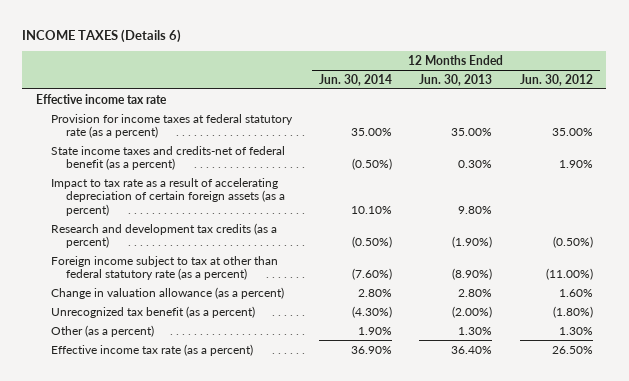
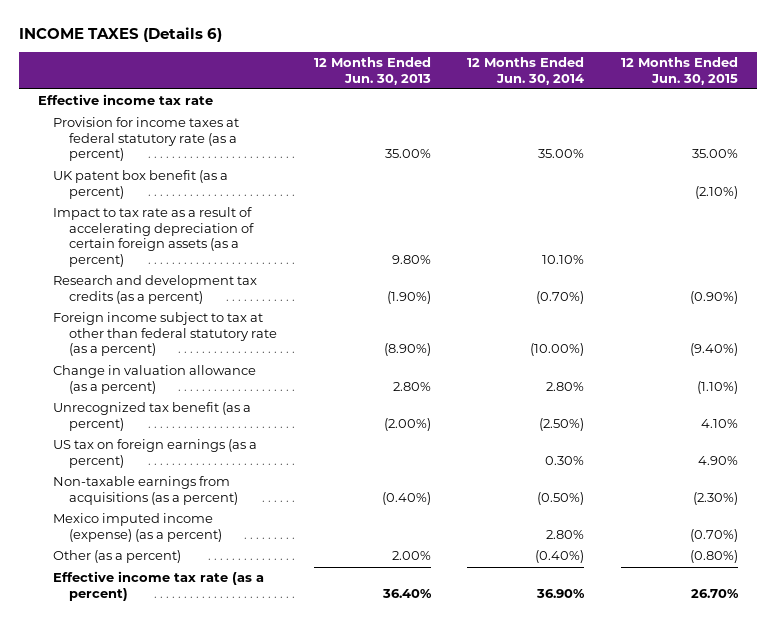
[519,73,593,86] Jun. 30, 2012 -> none
none -> [621,57,739,85] 12 Months Ended Jun. 30, 2015
[50,145,285,171] State income taxes and credits-net of federal benefit (as a percent) -> none
none -> [53,170,229,199] UK patent box benefit (as a percent)
[352,236,393,249] (0.50%) -> [536,290,585,304] (0.70%)
[352,268,393,281] (7.60%) -> [530,343,585,357] (10.00%)
[352,305,393,318] (4.30%) -> [539,417,585,431] (2.50%)
none -> [53,439,258,468] US tax on foreign earnings (as a percent)
none -> [53,476,238,505] Non-taxable earnings from acquisitions (as a percent)
none -> [53,513,222,542] Mexico imputed income (expense) (as a percent)
[358,326,393,335] 1.90% -> [535,550,585,564] (0.40%)
[458,326,493,335] 1.30% -> [391,551,431,561] 2.00%

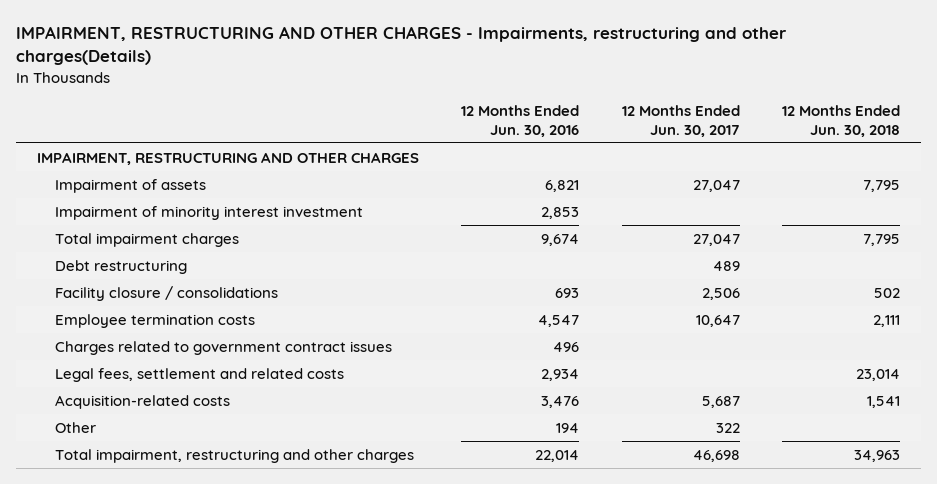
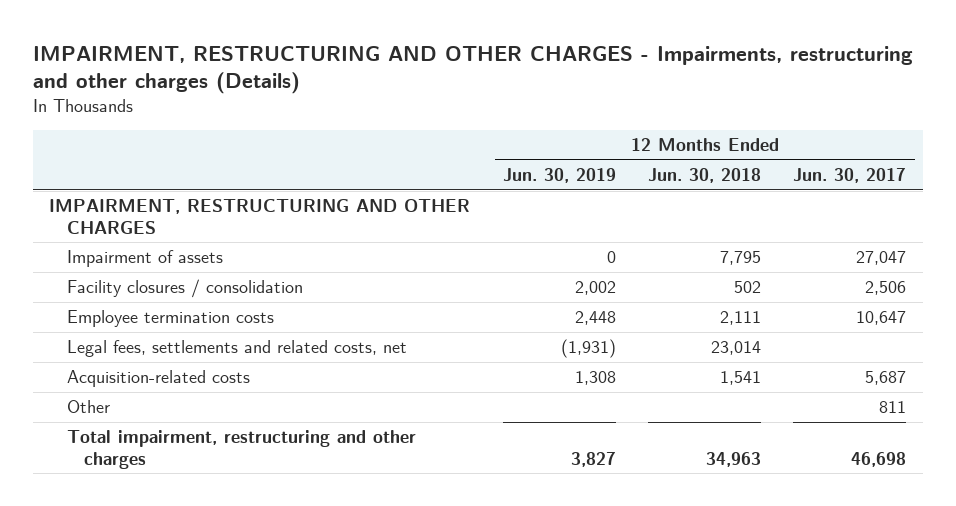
[15,26,787,66] IMPAIRMENT, RESTRUCTURING AND OTHER CHARGES - Impairments, restructuring and other charges(Details) -> [33,45,914,95] IMPAIRMENT, RESTRUCTURING AND OTHER CHARGES - Impairments, restructuring and other charges (Details)
[461,105,580,137] 12 Months Ended Jun. 30, 2016 -> none
none -> [502,167,616,183] Jun. 30, 2019
[55,205,364,220] Impairment of minority interest investment -> none
[55,232,240,247] Total impairment charges -> none
[55,259,188,274] Debt restructuring -> none
[55,285,279,301] Facility closure / consolidations -> [66,279,303,299] Facility closures / consolidation
[55,340,393,355] Charges related to government contract issues -> none
[55,367,345,382] Legal fees, settlement and related costs -> [66,340,407,358] Legal fees, settlements and related costs, net
[715,422,740,433] 322 -> [879,401,907,414] 811

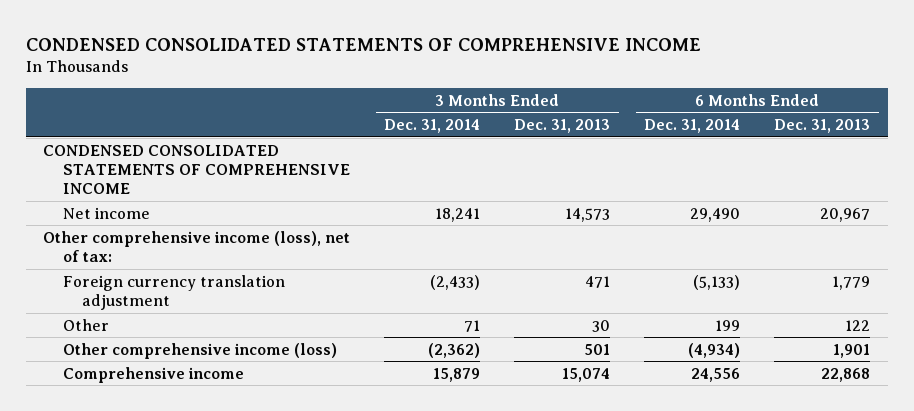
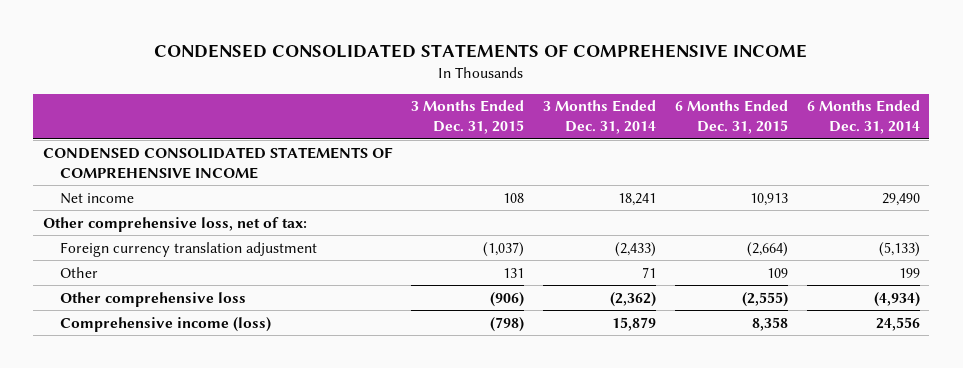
[514,119,611,134] Dec. 31, 2013 -> none
[774,119,871,134] Dec. 31, 2013 -> none
none -> [411,100,525,135] 3 Months Ended Dec. 31, 2015
none -> [675,100,789,135] 6 Months Ended Dec. 31, 2015
[43,230,351,262] Other comprehensive income (loss), net of tax: -> [42,216,307,232] Other comprehensive loss, net of tax:
[62,342,337,359] Other comprehensive income (loss) -> [60,291,247,307] Other comprehensive loss
[62,366,244,383] Comprehensive income -> [60,316,272,332] Comprehensive income (loss)

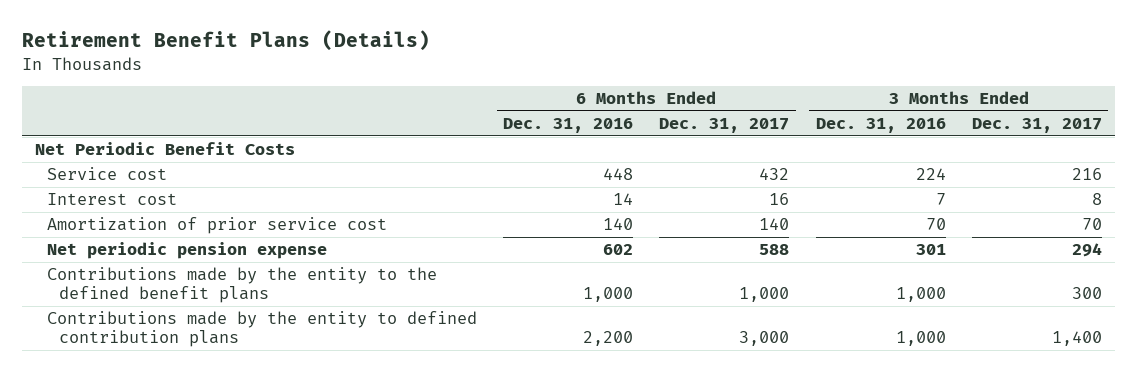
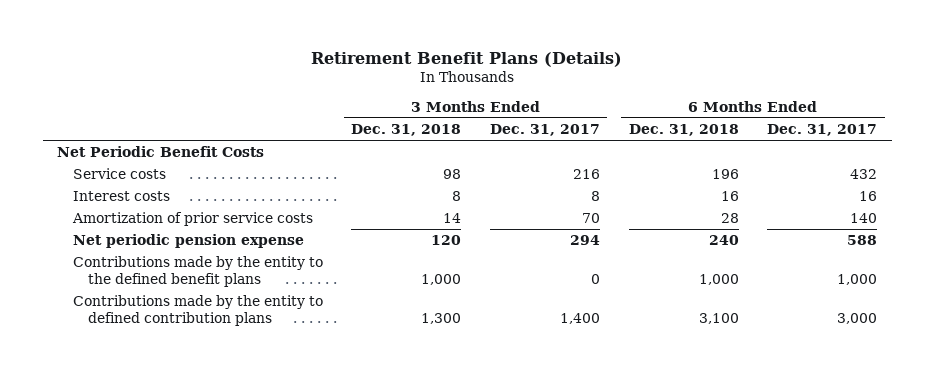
[503,118,634,134] Dec. 31, 2016 -> none
[815,118,946,134] Dec. 31, 2016 -> none
none -> [351,124,462,137] Dec. 31, 2018
none -> [628,124,739,137] Dec. 31, 2018
[47,167,168,181] Service cost -> [72,168,166,180] Service costs
[47,193,178,206] Interest cost -> [72,191,170,202] Interest costs
[47,217,388,235] Amortization of prior service cost -> [71,212,313,227] Amortization of prior service costs
[1071,287,1102,300] 300 -> [590,273,600,284] 0

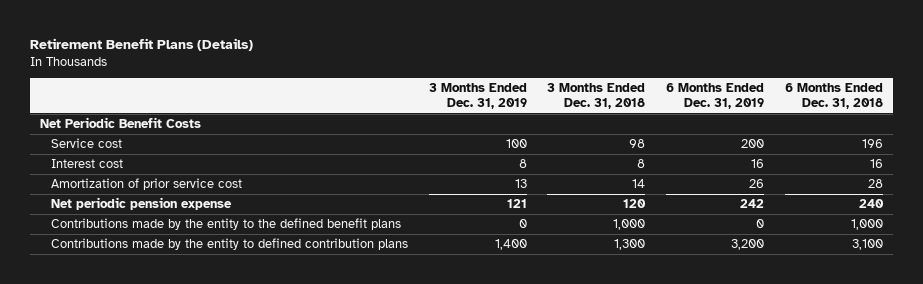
[489,124,600,137] Dec. 31, 2017 -> none
[767,124,878,137] Dec. 31, 2017 -> none
none -> [428,82,527,109] 3 Months Ended Dec. 31, 2019
none -> [666,82,765,109] 6 Months Ended Dec. 31, 2019
[72,168,166,180] Service costs -> [50,137,122,148] Service cost
[72,191,170,202] Interest costs -> [50,158,123,168] Interest cost
[71,212,313,227] Amortization of prior service costs -> [50,177,242,190] Amortization of prior service cost

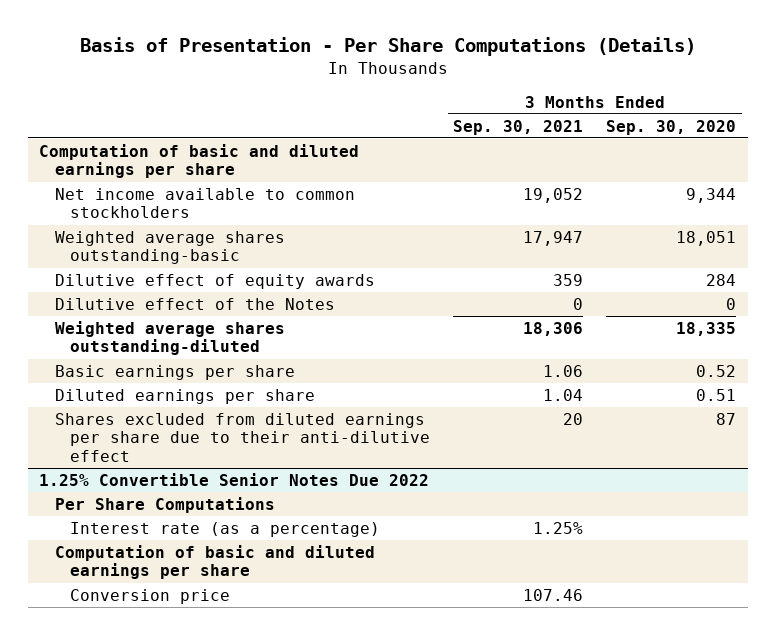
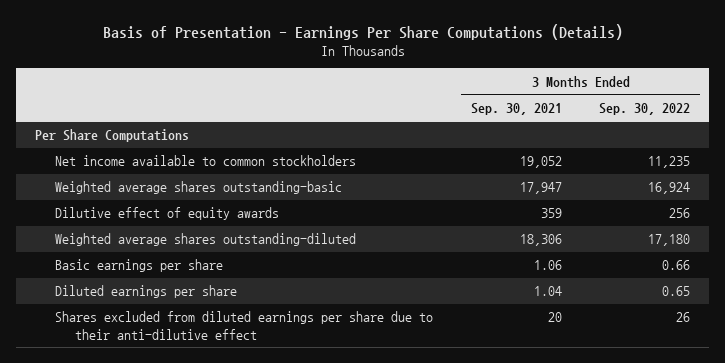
[79,37,696,57] Basis of Presentation - Per Share Computations (Details) -> [102,24,623,41] Basis of Presentation - Earnings Per Share Computations (Details)
[606,119,737,135] Sep. 30, 2020 -> none
none -> [599,103,691,116] Sep. 30, 2022
[39,143,360,179] Computation of basic and diluted earnings per share -> none
none -> [35,129,190,143] Per Share Computations
[54,297,335,310] Dilutive effect of the Notes -> none
[39,472,430,486] 1.25% Convertible Senior Notes Due 2022 -> none
[54,496,275,513] Per Share Computations -> none
[70,521,381,537] Interest rate (as a percentage) -> none
[54,544,375,580] Computation of basic and diluted earnings per share -> none
[70,588,231,604] Conversion price -> none

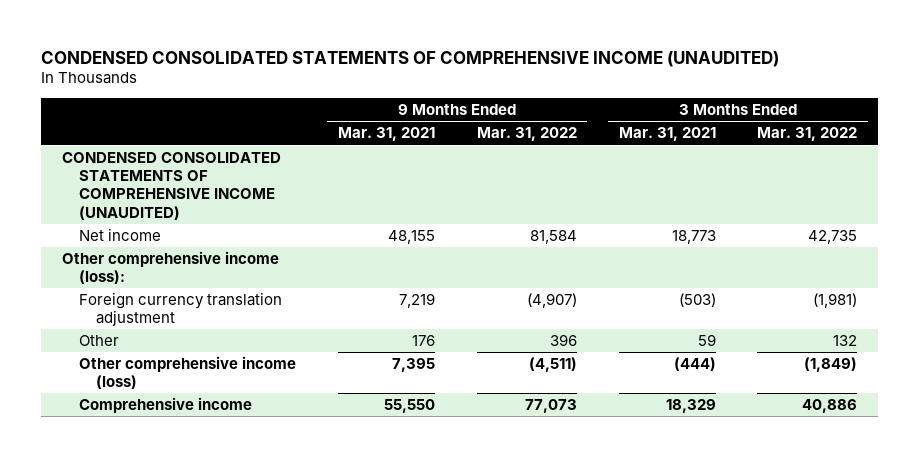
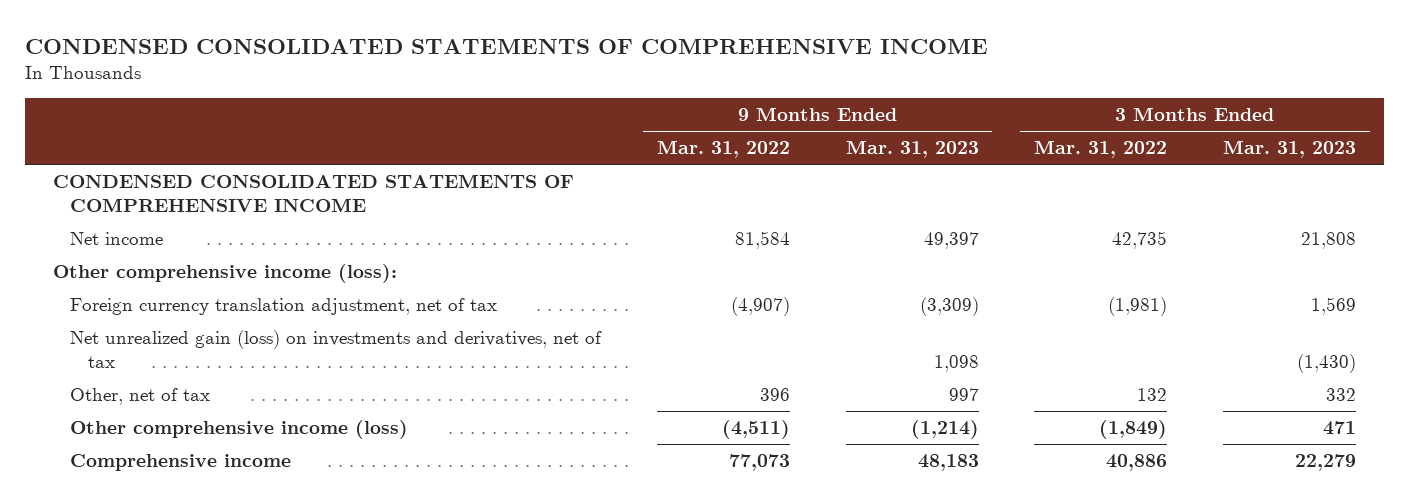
[40,50,779,67] CONDENSED CONSOLIDATED STATEMENTS OF COMPREHENSIVE INCOME (UNAUDITED) -> [25,39,989,55] CONDENSED CONSOLIDATED STATEMENTS OF COMPREHENSIVE INCOME
[337,127,435,142] Mar. 31, 2021 -> none
[618,127,716,142] Mar. 31, 2021 -> none
none -> [845,140,979,159] Mar. 31, 2023
none -> [1222,140,1356,159] Mar. 31, 2023
[61,151,281,220] CONDENSED CONSOLIDATED STATEMENTS OF COMPREHENSIVE INCOME (UNAUDITED) -> [52,174,574,212] CONDENSED CONSOLIDATED STATEMENTS OF COMPREHENSIVE INCOME
[78,291,282,327] Foreign currency translation adjustment -> [70,298,498,316] Foreign currency translation adjustment, net of tax
none -> [70,330,603,368] Net unrealized gain (loss) on investments and derivatives, net of tax
[78,334,119,346] Other -> [70,388,211,406] Other, net of tax

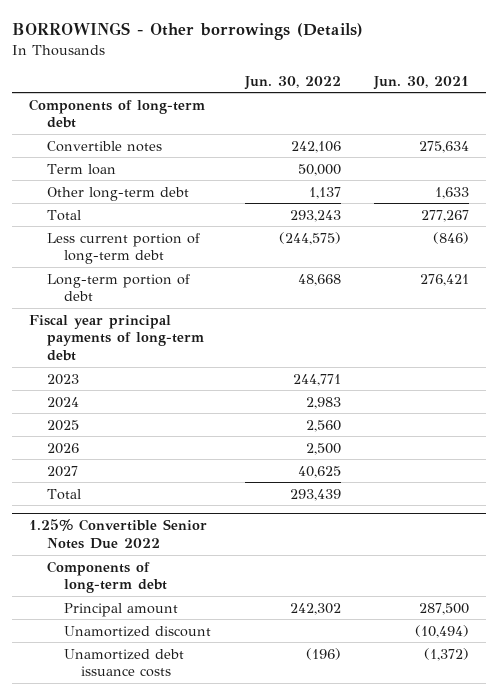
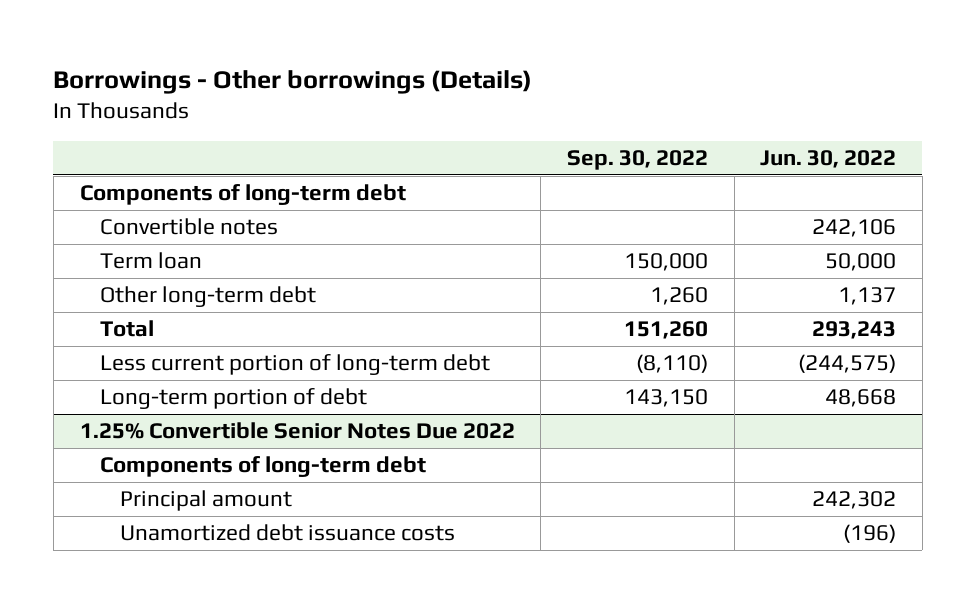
[12,21,364,40] BORROWINGS - Other borrowings (Details) -> [53,70,533,95] Borrowings - Other borrowings (Details)
[373,75,470,90] Jun. 30, 2021 -> none
none -> [566,149,708,170] Sep. 30, 2022
[29,314,204,362] Fiscal year principal payments of long-term debt -> none
[46,373,79,385] 2023 -> none
[46,396,79,408] 2024 -> none
[46,419,79,431] 2025 -> none
[46,442,79,454] 2026 -> none
[46,465,78,477] 2027 -> none
[46,488,81,500] Total -> none
[64,625,212,637] Unamortized discount -> none

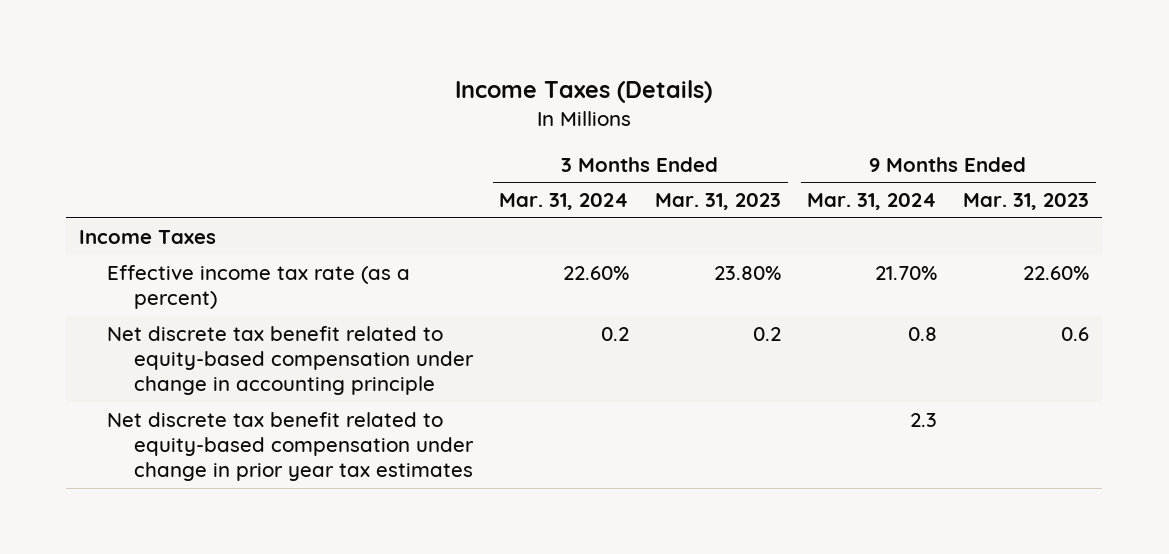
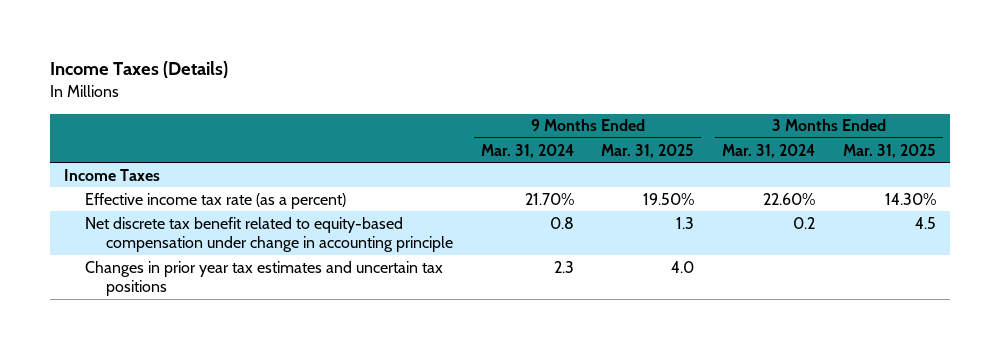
[655,193,782,211] Mar. 31, 2023 -> none
[963,193,1090,211] Mar. 31, 2023 -> none
none -> [601,143,695,158] Mar. 31, 2025
none -> [842,143,936,158] Mar. 31, 2025
[106,412,475,482] Net discrete tax benefit related to equity-based compensation under change in prior year tax estimates -> none
none -> [84,260,443,297] Changes in prior year tax estimates and uncertain tax positions

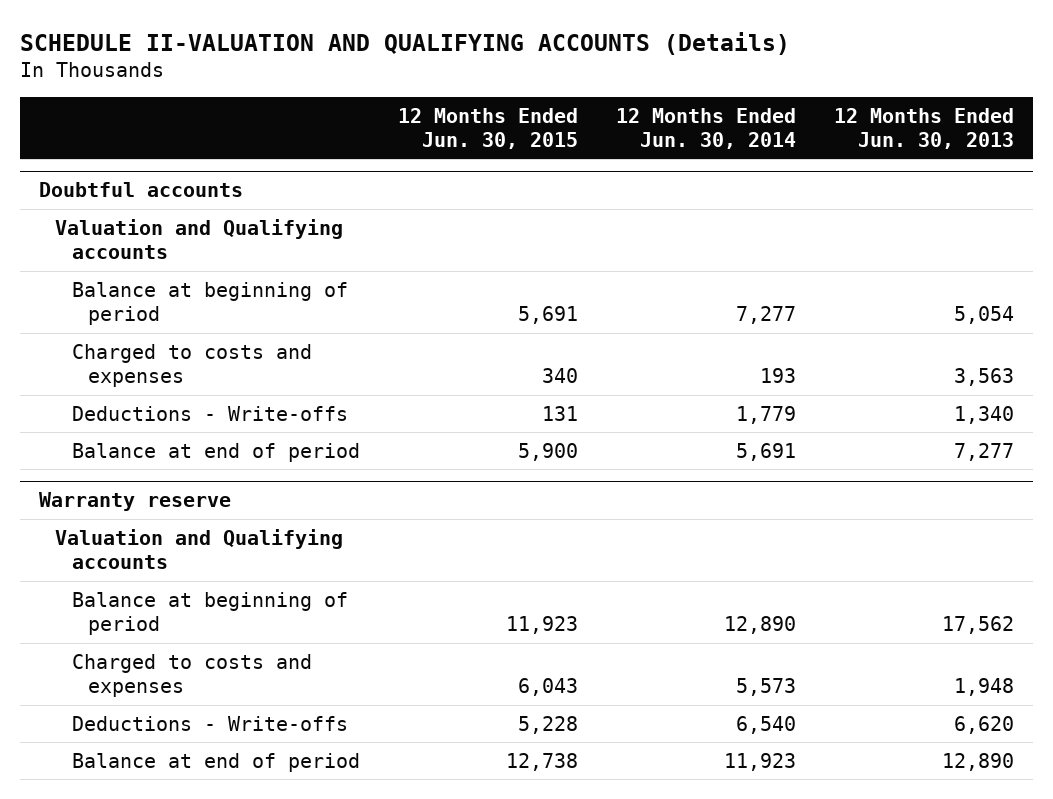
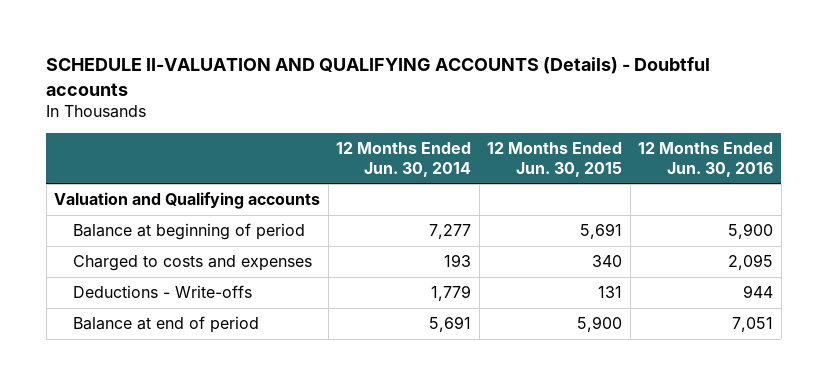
[19,31,790,55] SCHEDULE II-VALUATION AND QUALIFYING ACCOUNTS (Details) -> [46,57,711,96] SCHEDULE II-VALUATION AND QUALIFYING ACCOUNTS (Details) - Doubtful accounts
[834,107,1015,149] 12 Months Ended Jun. 30, 2013 -> none
none -> [638,142,774,177] 12 Months Ended Jun. 30, 2016
[39,182,244,198] Doubtful accounts -> none
[39,492,232,512] Warranty reserve -> none
[55,528,344,570] Valuation and Qualifying accounts -> none
[71,591,348,636] Balance at beginning of period -> none
[71,653,312,698] Charged to costs and expenses -> none
[71,715,348,731] Deductions - Write-offs -> none
[71,752,360,772] Balance at end of period -> none

